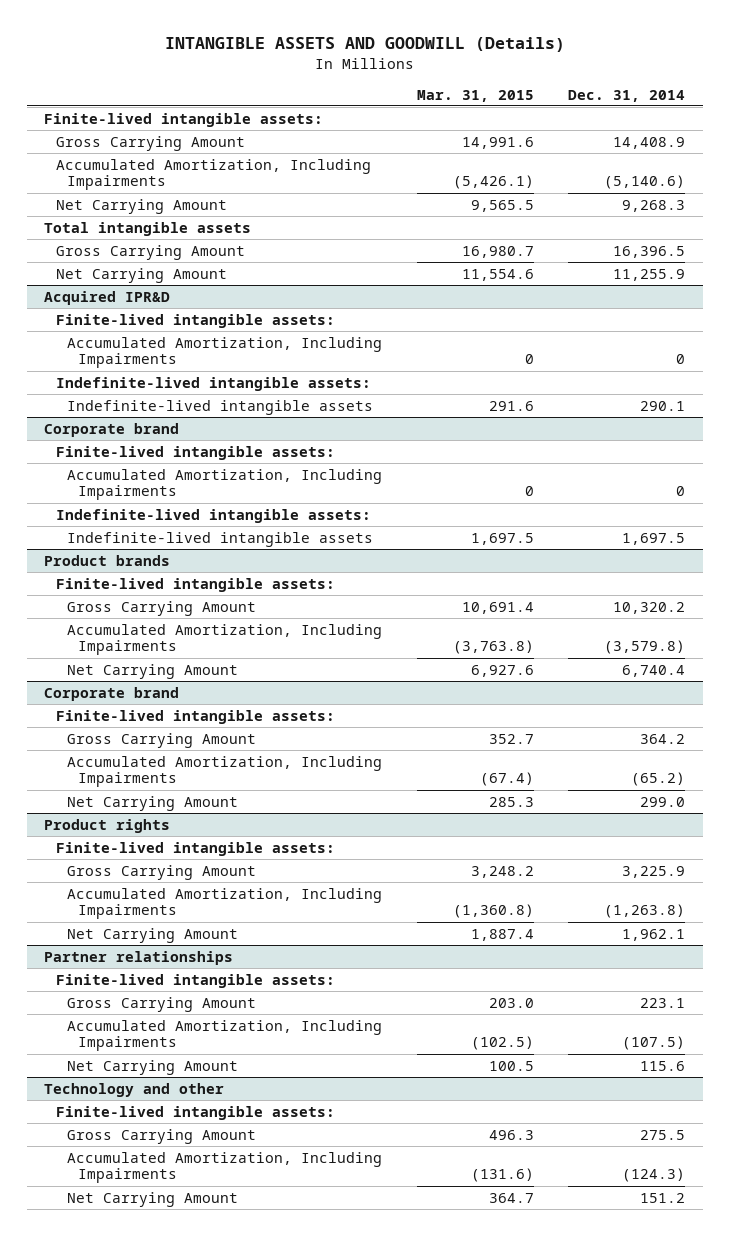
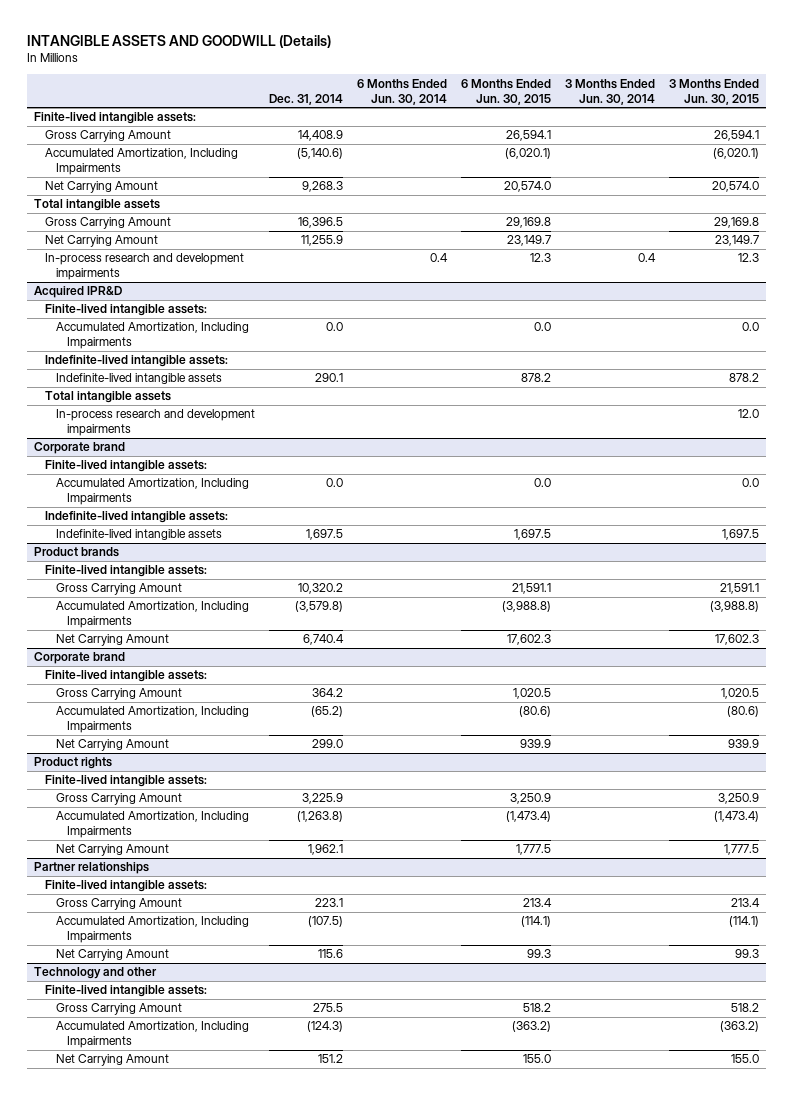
[416,89,534,102] Mar. 31, 2015 -> none
none -> [356,78,447,105] 6 Months Ended Jun. 30, 2014
none -> [460,78,551,105] 6 Months Ended Jun. 30, 2015
none -> [564,78,655,105] 3 Months Ended Jun. 30, 2014
none -> [668,78,759,105] 3 Months Ended Jun. 30, 2015
none -> [45,253,245,281] In-process research and development impairments
[676,354,686,365] 0 -> [325,322,343,332] 0.0
none -> [45,391,172,404] Total intangible assets
none -> [55,409,255,437] In-process research and development impairments
[676,486,686,497] 0 -> [325,478,343,488] 0.0

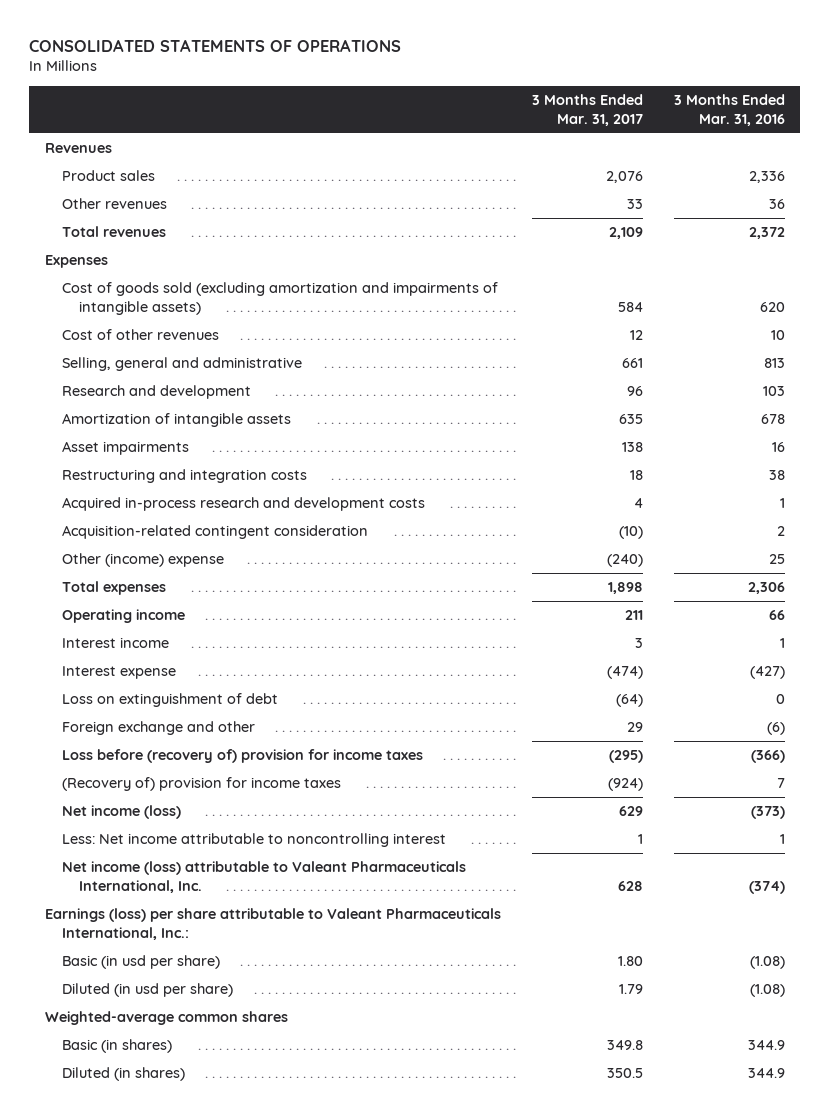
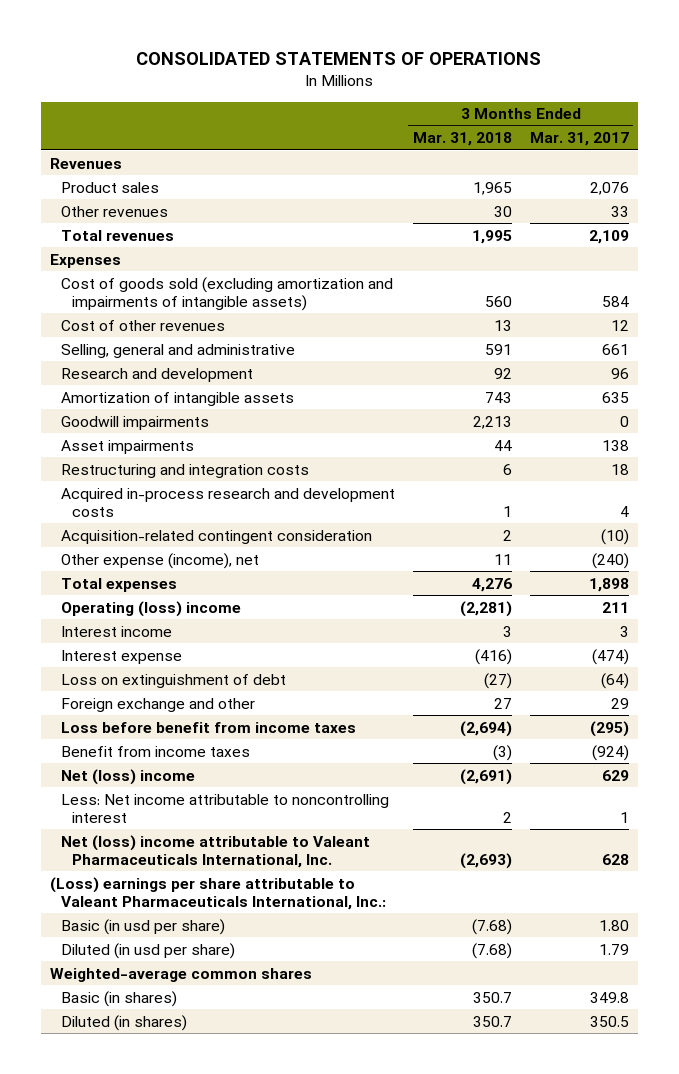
[673,94,785,126] 3 Months Ended Mar. 31, 2016 -> none
none -> [412,132,512,147] Mar. 31, 2018
none -> [60,415,209,430] Goodwill impairments
[62,553,225,568] Other (income) expense -> [60,552,259,569] Other expense (income), net
[62,609,186,624] Operating income -> [60,600,241,617] Operating (loss) income
[62,749,424,764] Loss before (recovery of) provision for income taxes -> [60,721,356,733] Loss before benefit from income taxes
[62,777,342,792] (Recovery of) provision for income taxes -> [60,745,250,757] Benefit from income taxes
[62,805,182,820] Net income (loss) -> [60,768,195,785] Net (loss) income
[62,861,467,893] Net income (loss) attributable to Valeant Pharmaceuticals International, Inc. -> [60,834,370,868] Net (loss) income attributable to Valeant Pharmaceuticals International, Inc.
[44,908,501,940] Earnings (loss) per share attributable to Valeant Pharmaceuticals International, Inc.: -> [49,876,386,910] (Loss) earnings per share attributable to Valeant Pharmaceuticals International, Inc.:

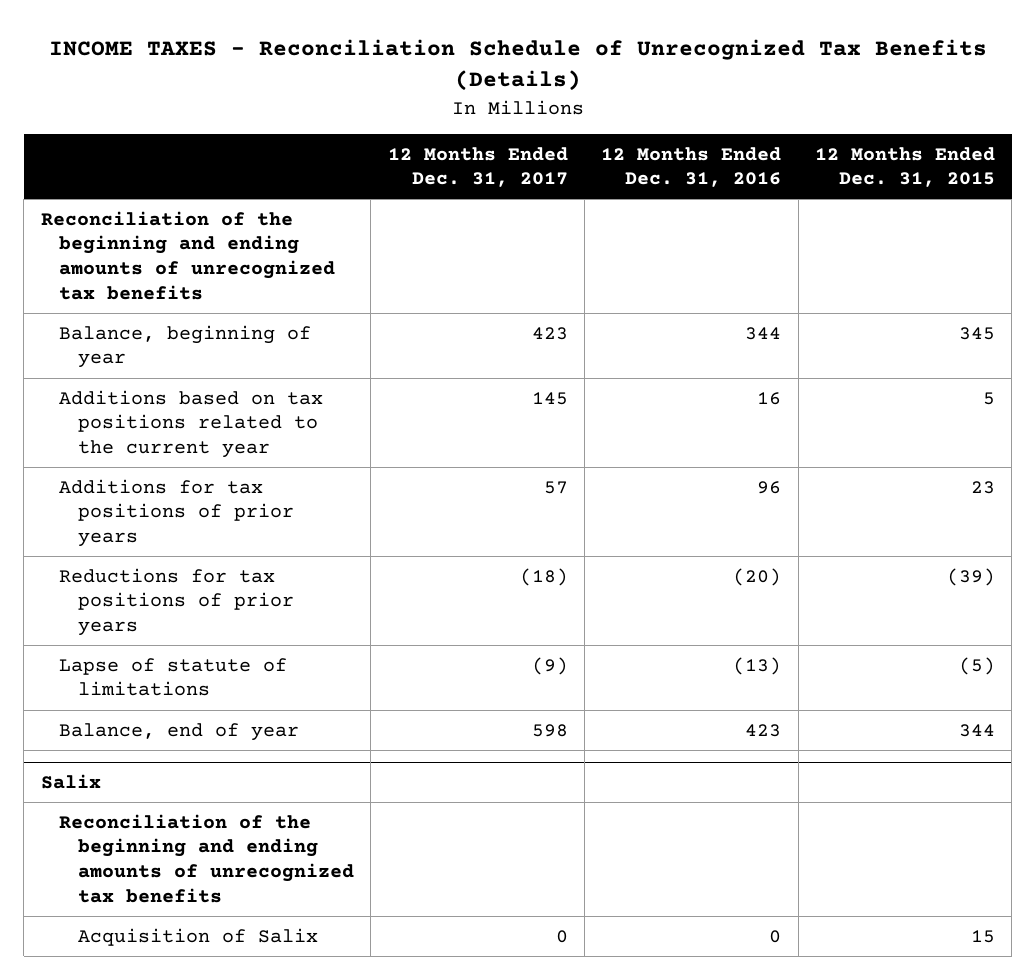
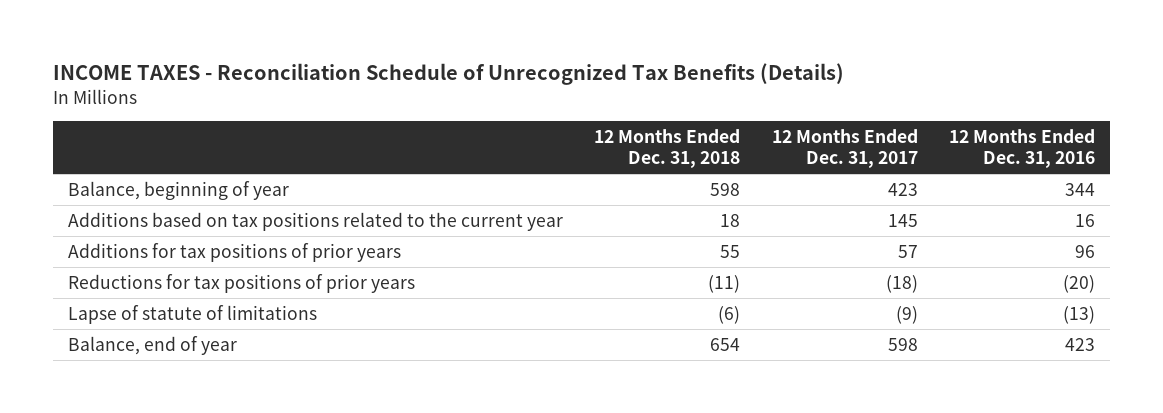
[815,146,996,188] 12 Months Ended Dec. 31, 2015 -> none
none -> [594,129,741,168] 12 Months Ended Dec. 31, 2018
[40,210,336,300] Reconciliation of the beginning and ending amounts of unrecognized tax benefits -> none
[40,774,101,790] Salix -> none
[59,813,355,903] Reconciliation of the beginning and ending amounts of unrecognized tax benefits -> none
[78,927,319,946] Acquisition of Salix -> none

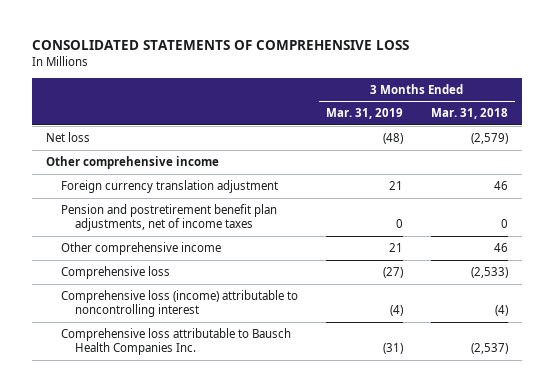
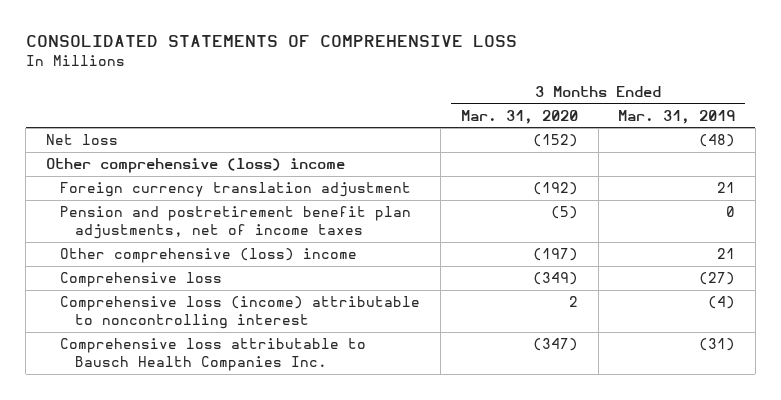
[430,108,508,120] Mar. 31, 2018 -> none
none -> [460,109,578,124] Mar. 31, 2020
[46,155,220,169] Other comprehensive income -> [45,158,345,174] Other comprehensive (loss) income
[60,241,221,255] Other comprehensive income -> [60,248,358,264] Other comprehensive (loss) income

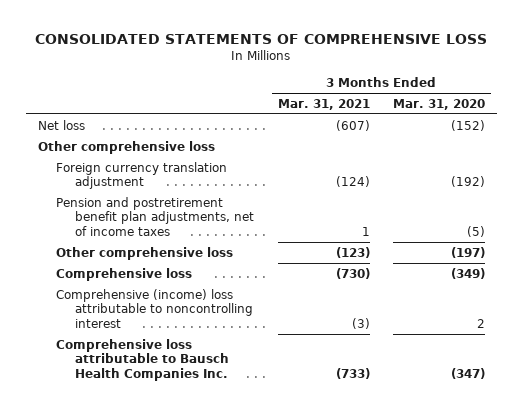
[618,109,736,124] Mar. 31, 2019 -> none
none -> [277,98,370,110] Mar. 31, 2021
[45,158,345,174] Other comprehensive (loss) income -> [37,140,215,154] Other comprehensive loss
[60,248,358,264] Other comprehensive (loss) income -> [56,246,234,260] Other comprehensive loss
[60,296,421,330] Comprehensive loss (income) attributable to noncontrolling interest -> [56,288,254,328] Comprehensive (income) loss attributable to noncontrolling interest

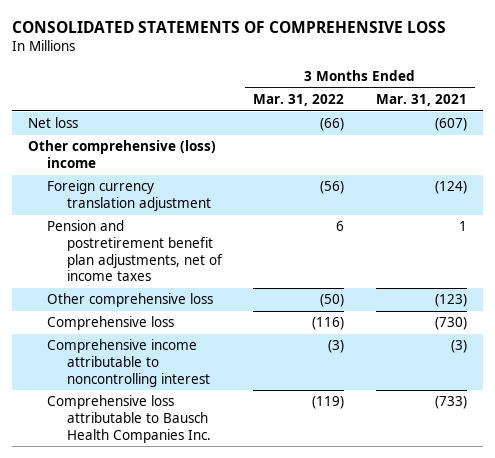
[393,98,486,110] Mar. 31, 2020 -> none
none -> [253,94,345,107] Mar. 31, 2022
[37,140,215,154] Other comprehensive loss -> [27,140,216,168] Other comprehensive (loss) income
[56,288,254,328] Comprehensive (income) loss attributable to noncontrolling interest -> [47,339,210,387] Comprehensive income attributable to noncontrolling interest

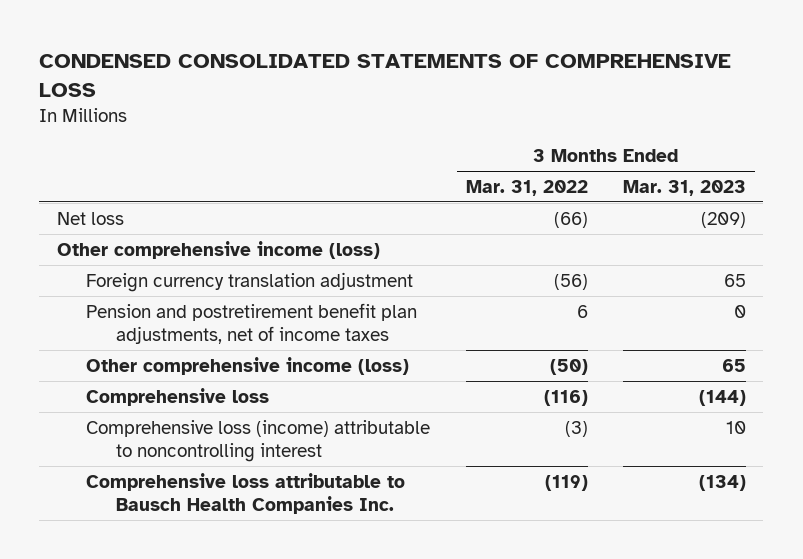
[12,21,447,34] CONSOLIDATED STATEMENTS OF COMPREHENSIVE LOSS -> [39,54,732,98] CONDENSED CONSOLIDATED STATEMENTS OF COMPREHENSIVE LOSS
[375,94,467,107] Mar. 31, 2021 -> none
none -> [622,179,746,196] Mar. 31, 2023
[27,140,216,168] Other comprehensive (loss) income -> [56,240,380,259] Other comprehensive income (loss)
[47,293,214,308] Other comprehensive loss -> [86,356,410,375] Other comprehensive income (loss)
[47,339,210,387] Comprehensive income attributable to noncontrolling interest -> [86,419,431,463] Comprehensive loss (income) attributable to noncontrolling interest

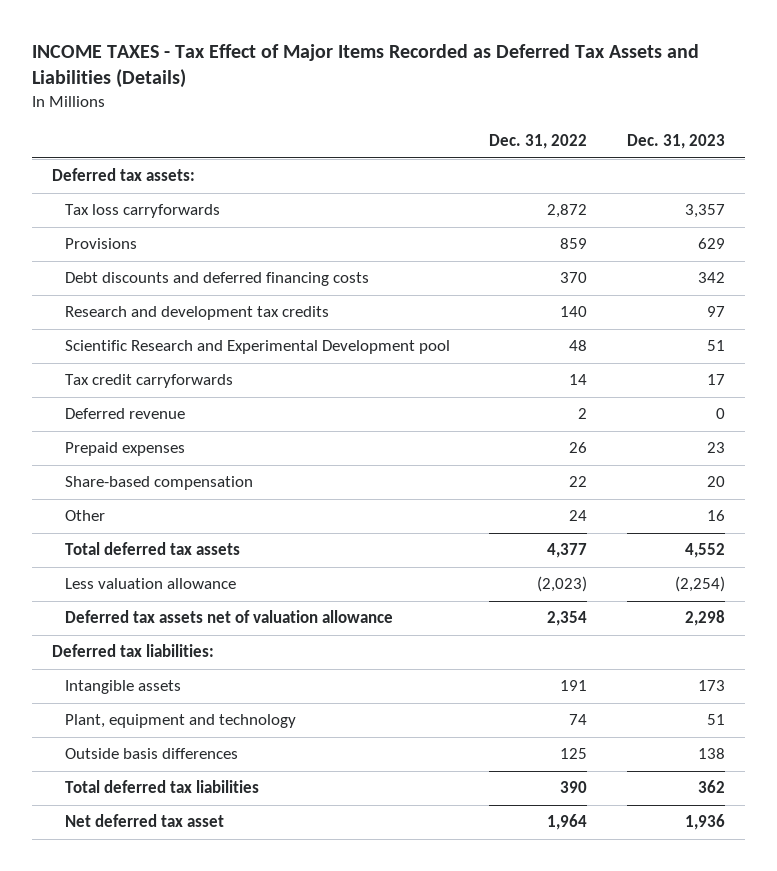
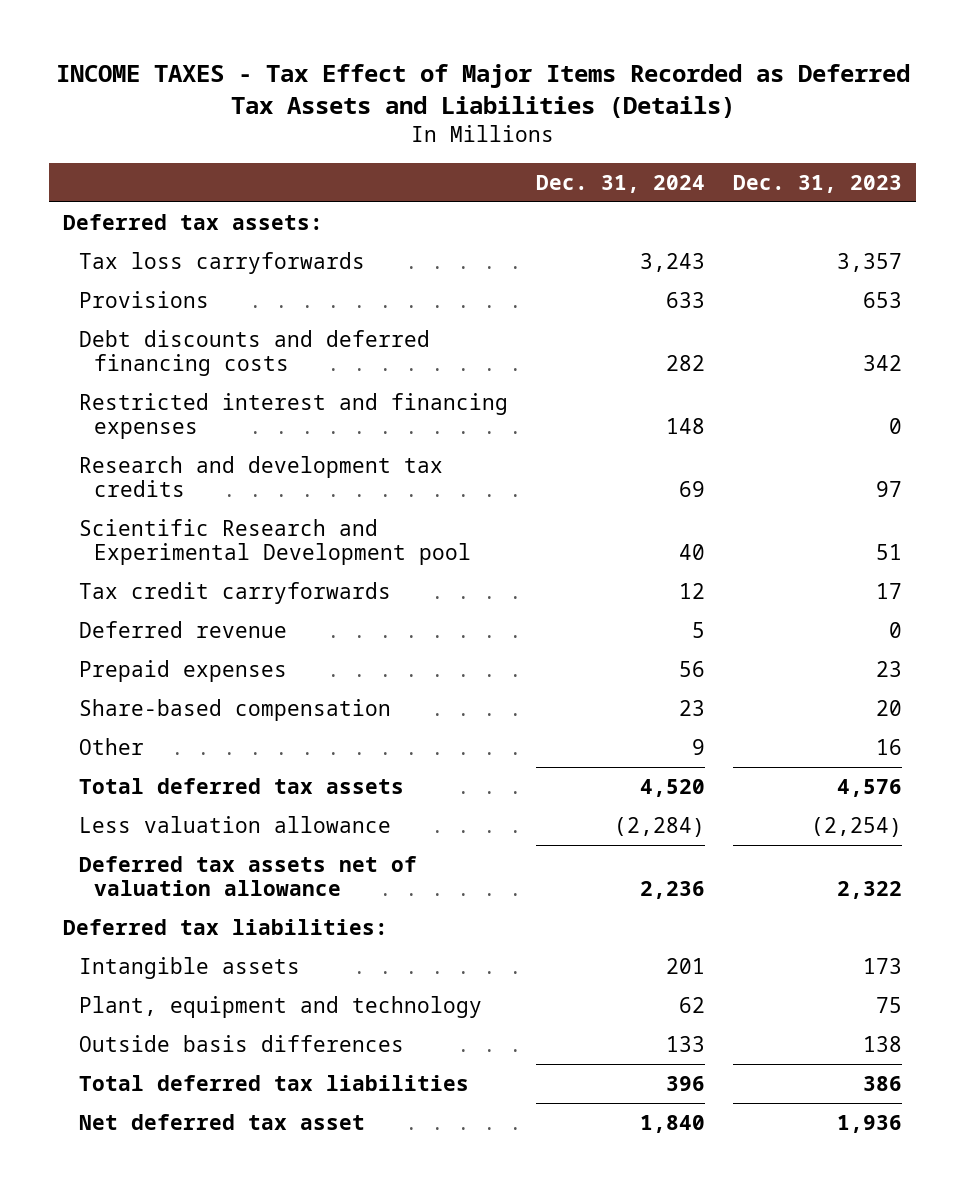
[489,134,588,150] Dec. 31, 2022 -> none
none -> [535,174,705,193] Dec. 31, 2024
[697,238,725,250] 629 -> [862,291,902,308] 653
none -> [78,392,508,440] Restricted interest and financing expenses
[684,543,725,559] 4,552 -> [836,778,902,797] 4,576
[684,610,725,627] 2,298 -> [836,881,902,900] 2,322
[706,714,725,726] 51 -> [875,996,902,1013] 75
[697,780,725,794] 362 -> [862,1075,902,1091] 386

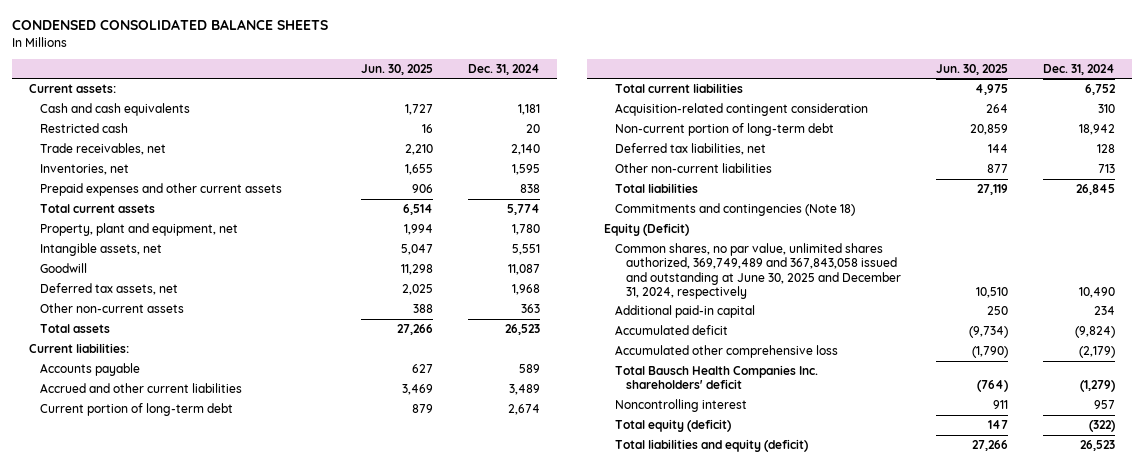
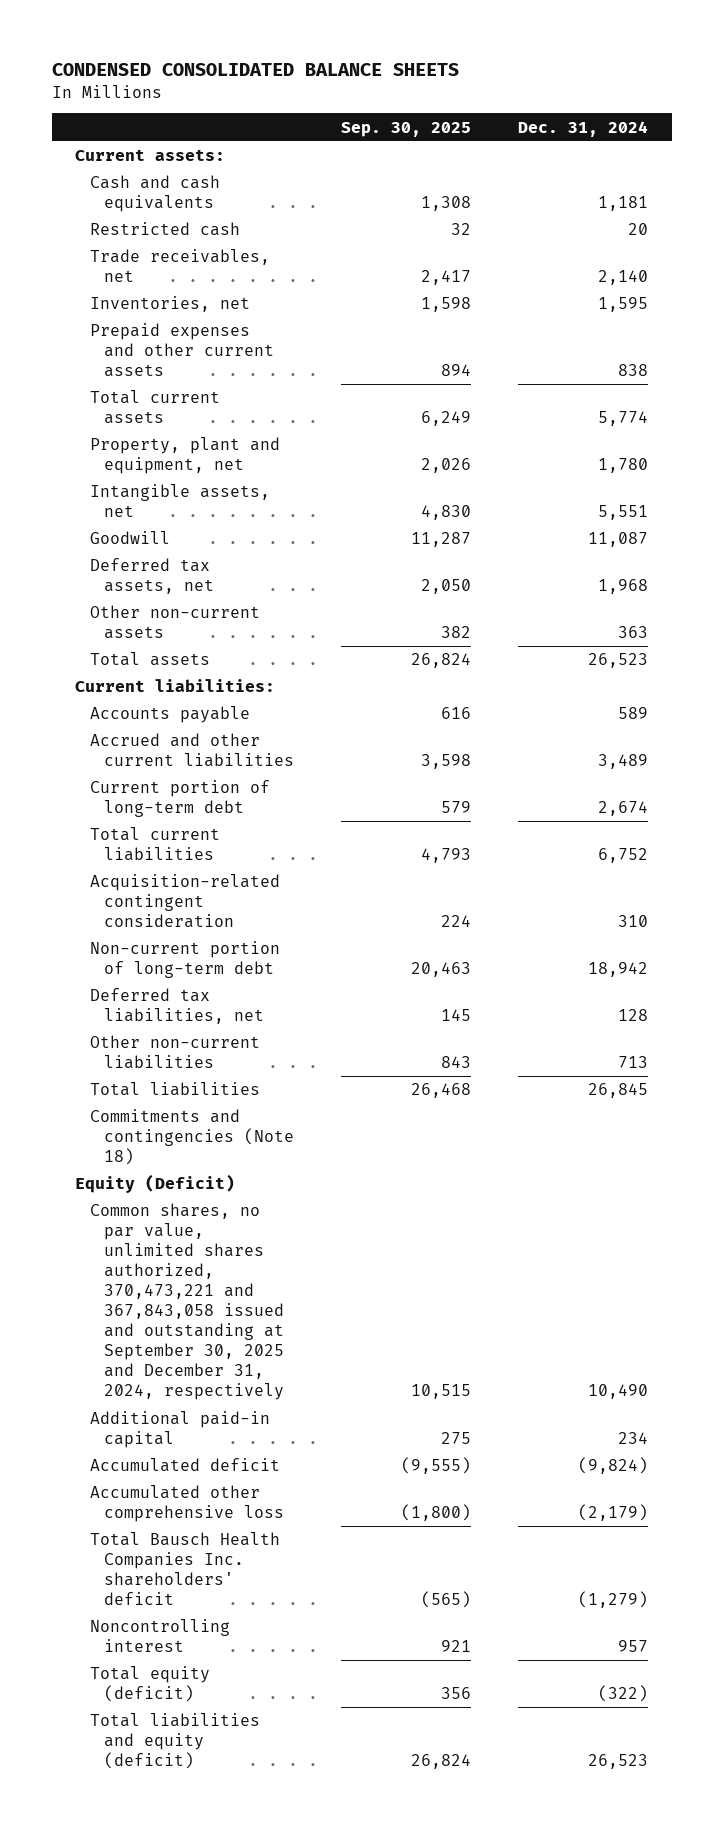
[360,63,433,75] Jun. 30, 2025 -> none
none -> [341,121,472,137] Sep. 30, 2025
[615,243,901,299] Common shares, no par value, unlimited shares authorized, 369,749,489 and 367,843,058 issued and outstanding at June 30, 2025 and December 31, 2024, respectively -> [89,1203,285,1401] Common shares, no par value, unlimited shares authorized, 370,473,221 and 367,843,058 issued and outstanding at September 30, 2025 and December 31, 2024, respectively

